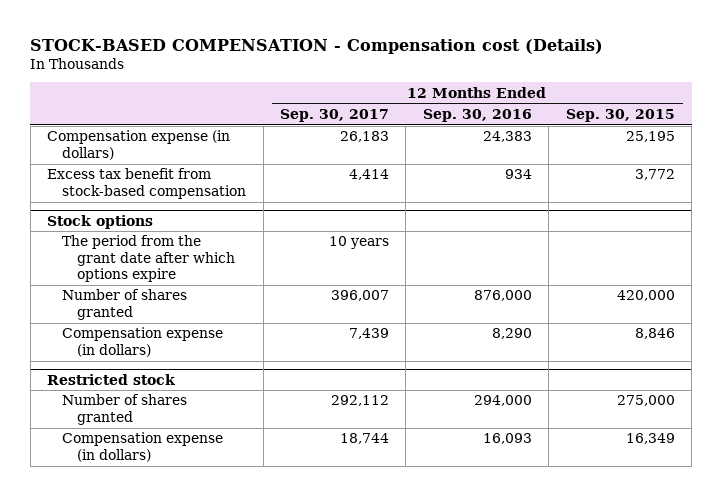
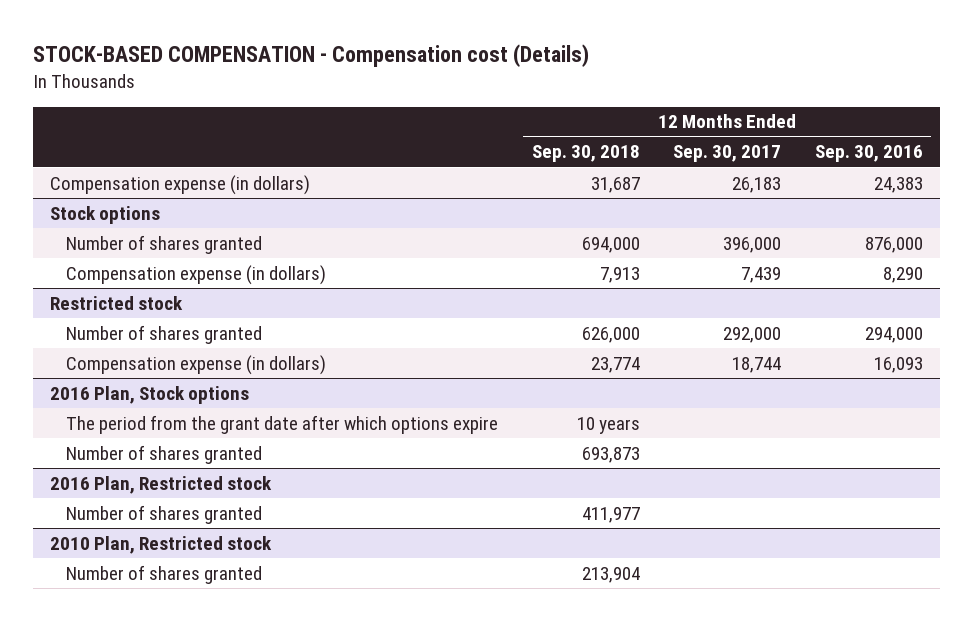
[565,108,675,122] Sep. 30, 2015 -> none
none -> [531,145,640,163] Sep. 30, 2018
[47,168,247,199] Excess tax benefit from stock-based compensation -> none
[62,235,236,283] The period from the grant date after which options expire -> none
[331,290,390,302] 396,007 -> [723,236,782,253] 396,000
[331,395,390,407] 292,112 -> [723,326,782,343] 292,000
none -> [49,385,249,404] 2016 Plan, Stock options
none -> [65,414,498,434] The period from the grant date after which options expire
none -> [65,444,262,464] Number of shares granted
none -> [49,475,272,494] 2016 Plan, Restricted stock
none -> [65,504,262,524] Number of shares granted
none -> [49,535,272,554] 2010 Plan, Restricted stock
none -> [65,564,262,584] Number of shares granted

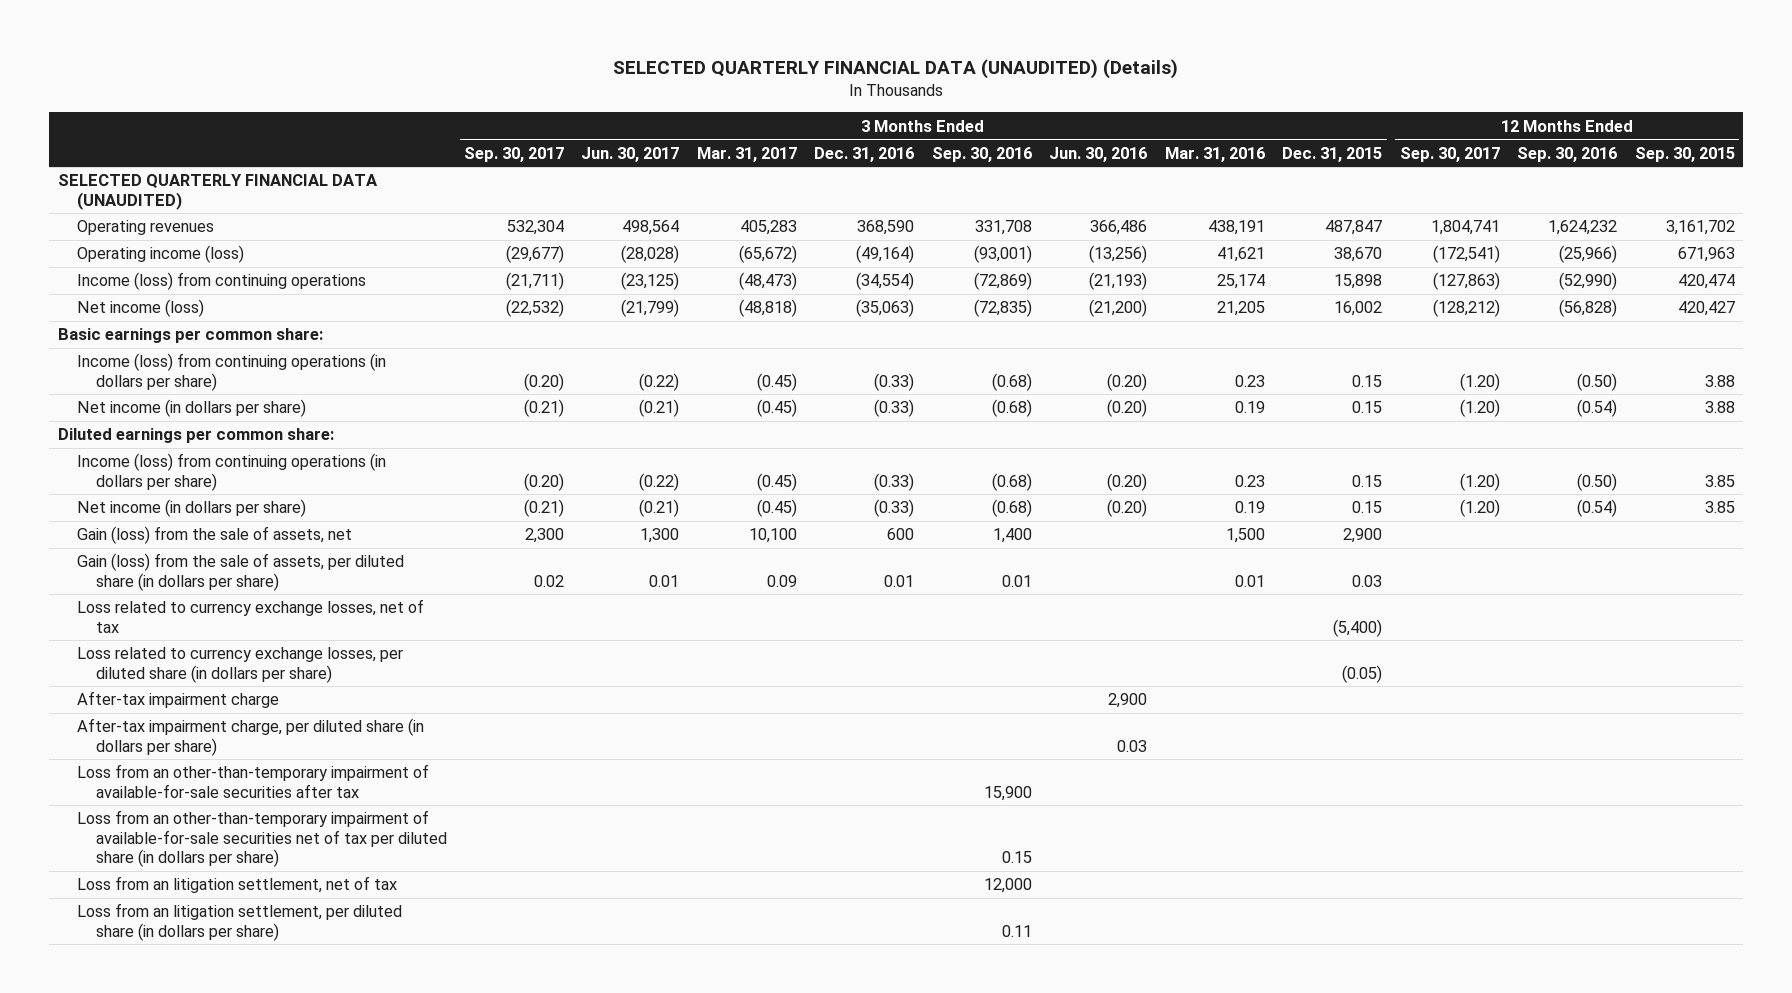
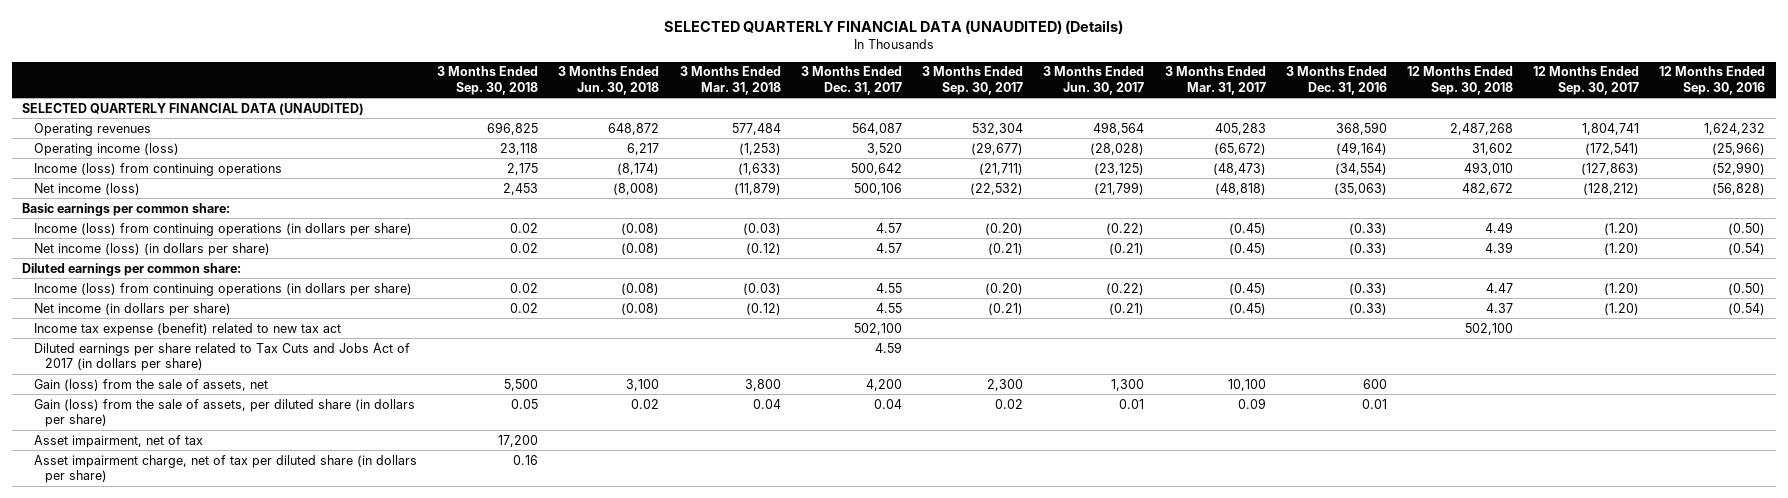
[931,146,1032,162] Sep. 30, 2016 -> none
[1049,146,1148,162] Jun. 30, 2016 -> none
[1164,146,1265,162] Mar. 31, 2016 -> none
[1282,146,1383,162] Dec. 31, 2015 -> none
[1634,146,1735,162] Sep. 30, 2015 -> none
none -> [437,66,539,95] 3 Months Ended Sep. 30, 2018
none -> [558,66,660,95] 3 Months Ended Jun. 30, 2018
none -> [679,66,781,95] 3 Months Ended Mar. 31, 2018
none -> [800,66,902,95] 3 Months Ended Dec. 31, 2017
none -> [1407,66,1514,95] 12 Months Ended Sep. 30, 2018
[76,399,306,418] Net income (in dollars per share) -> [33,242,270,256] Net income (loss) (in dollars per share)
none -> [33,322,341,336] Income tax expense (benefit) related to new tax act
none -> [33,342,410,372] Diluted earnings per share related to Tax Cuts and Jobs Act of 2017 (in dollars per share)
[76,599,424,633] Loss related to currency exchange losses, net of tax -> none
[76,647,403,683] Loss related to currency exchange losses, per diluted share (in dollars per share) -> none
[76,691,279,709] After-tax impairment charge -> none
[76,764,429,798] Loss from an other-than-temporary impairment of available-for-sale securities after tax -> none
[76,810,447,868] Loss from an other-than-temporary impairment of available-for-sale securities net of tax per diluted share (in dollars per share) -> none
[76,876,397,894] Loss from an litigation settlement, net of tax -> none
[76,903,402,941] Loss from an litigation settlement, per diluted share (in dollars per share) -> none
none -> [33,434,203,448] Asset impairment, net of tax
[76,718,424,756] After-tax impairment charge, per diluted share (in dollars per share) -> [33,454,417,484] Asset impairment charge, net of tax per diluted share (in dollars per share)

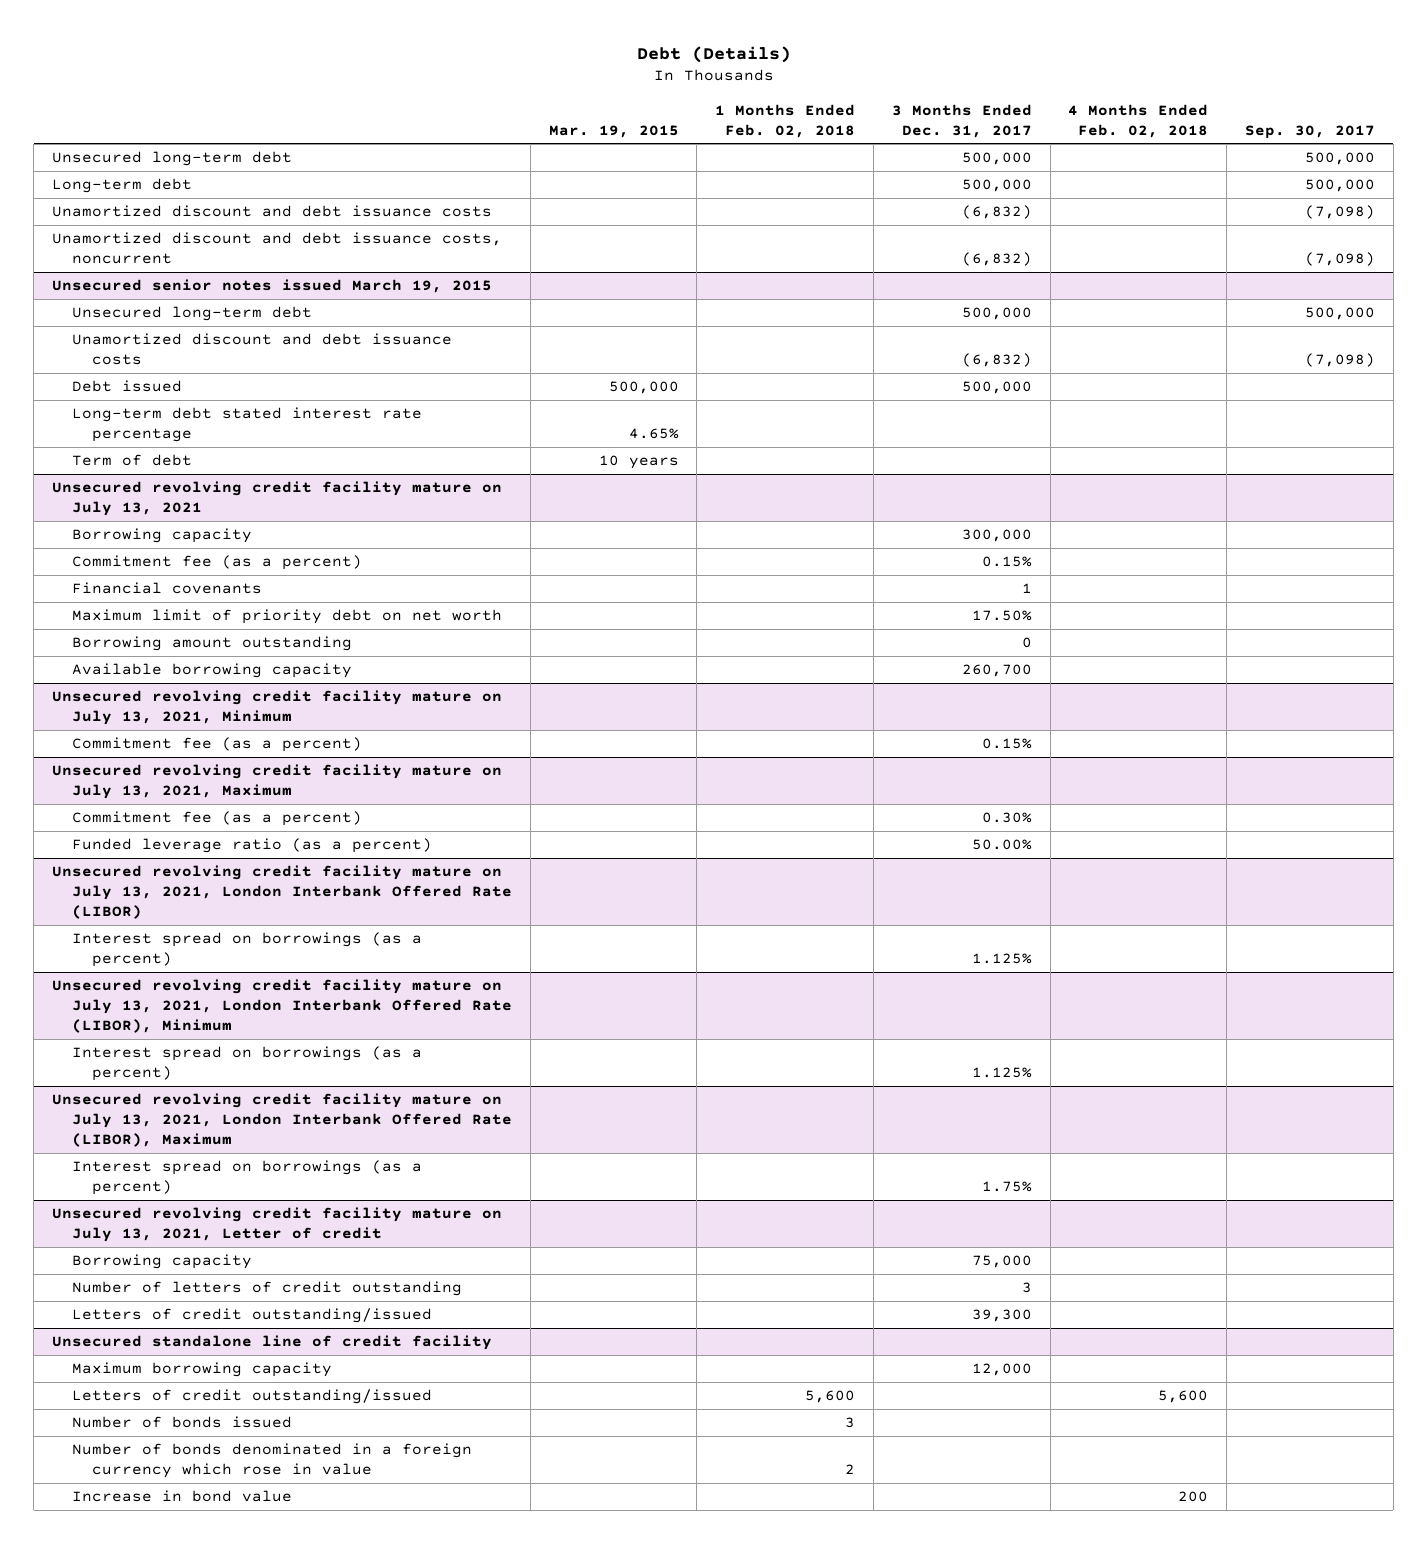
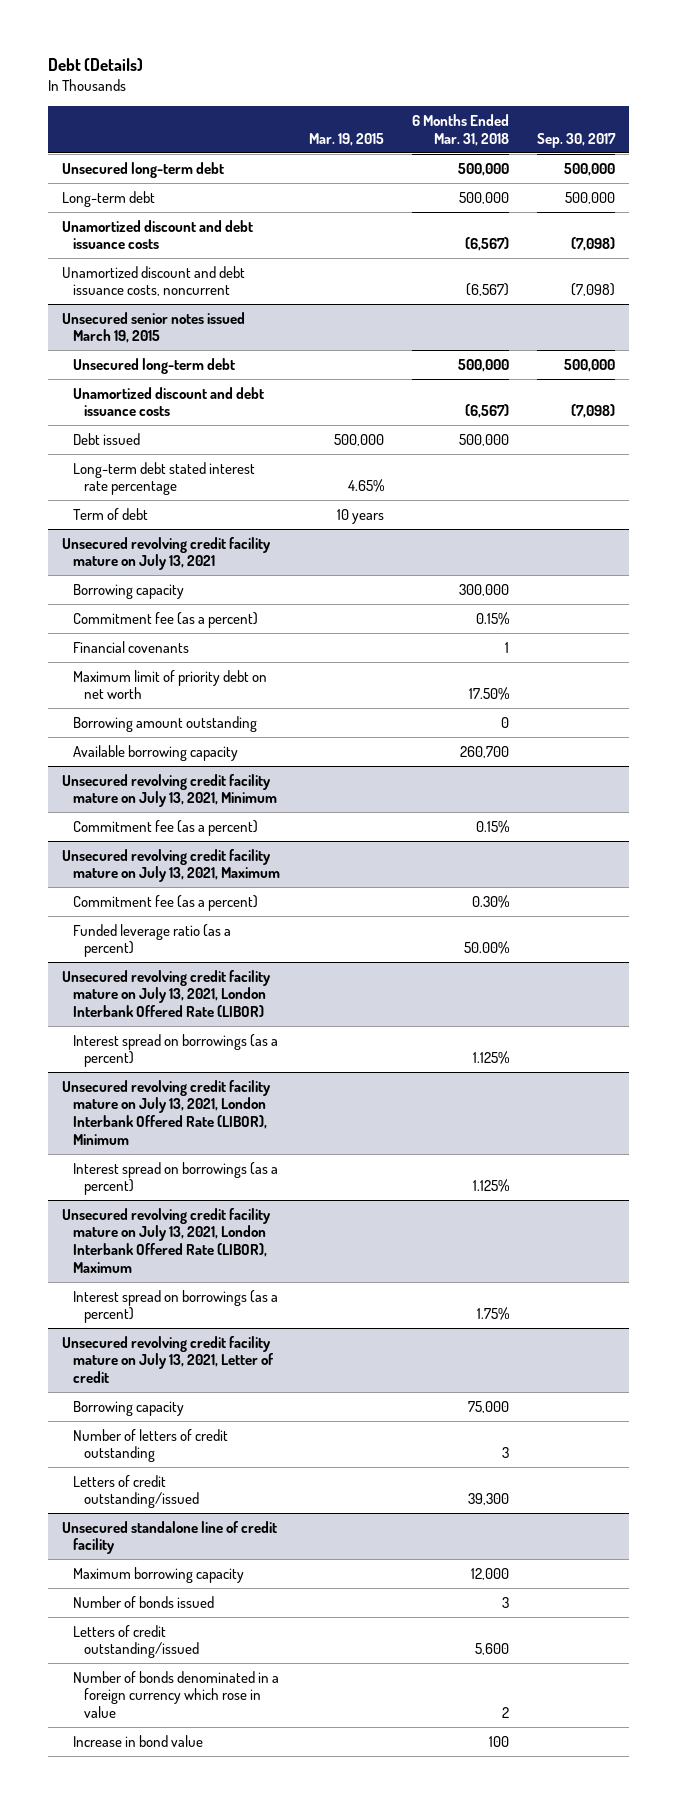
[715,103,856,138] 1 Months Ended Feb. 02, 2018 -> none
[891,103,1032,138] 3 Months Ended Dec. 31, 2017 -> none
[1068,103,1209,138] 4 Months Ended Feb. 02, 2018 -> none
none -> [411,113,509,146] 6 Months Ended Mar. 31, 2018
[71,1389,432,1405] Letters of credit outstanding/issued -> [73,1624,200,1659] Letters of credit outstanding/issued

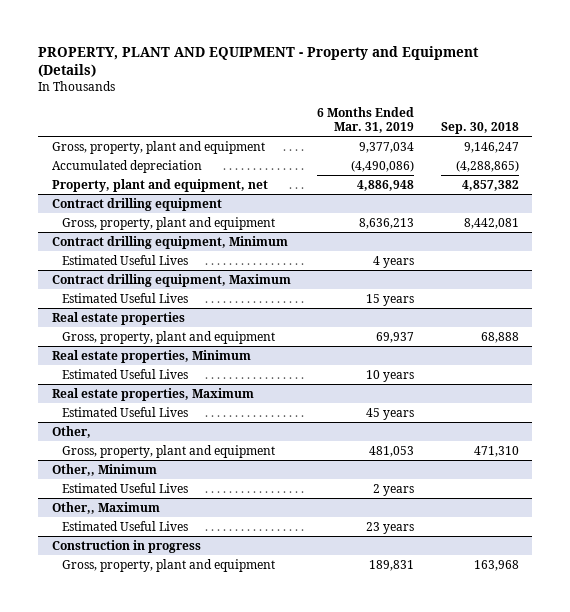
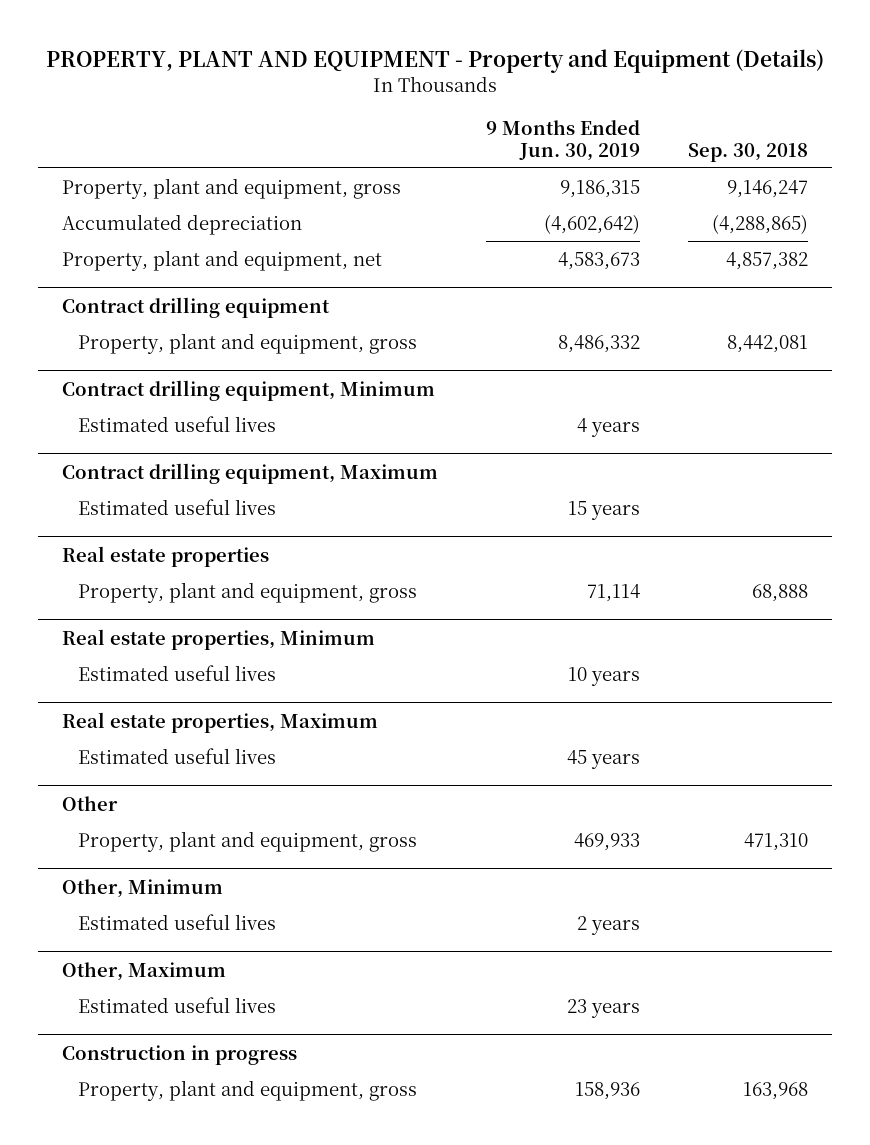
[317,106,415,133] 6 Months Ended Mar. 31, 2019 -> none
none -> [485,119,640,161] 9 Months Ended Jun. 30, 2019
[51,140,265,154] Gross, property, plant and equipment -> [62,177,402,199] Property, plant and equipment, gross
[61,216,275,230] Gross, property, plant and equipment -> [77,332,417,354] Property, plant and equipment, gross
[61,254,188,265] Estimated Useful Lives -> [77,415,276,432] Estimated useful lives
[61,292,188,303] Estimated Useful Lives -> [77,498,276,515] Estimated useful lives
[61,330,275,344] Gross, property, plant and equipment -> [77,581,417,603] Property, plant and equipment, gross
[61,368,188,379] Estimated Useful Lives -> [77,664,276,681] Estimated useful lives
[61,406,188,417] Estimated Useful Lives -> [77,747,276,764] Estimated useful lives
[51,425,91,438] Other, -> [62,795,119,811] Other
[61,444,275,458] Gross, property, plant and equipment -> [77,830,417,852] Property, plant and equipment, gross
[51,463,157,476] Other,, Minimum -> [62,878,224,898] Other, Minimum
[61,482,188,493] Estimated Useful Lives -> [77,913,276,930] Estimated useful lives
[51,501,160,514] Other,, Maximum -> [62,961,227,981] Other, Maximum
[61,520,188,531] Estimated Useful Lives -> [77,996,276,1013] Estimated useful lives
[61,558,275,572] Gross, property, plant and equipment -> [77,1079,417,1101] Property, plant and equipment, gross

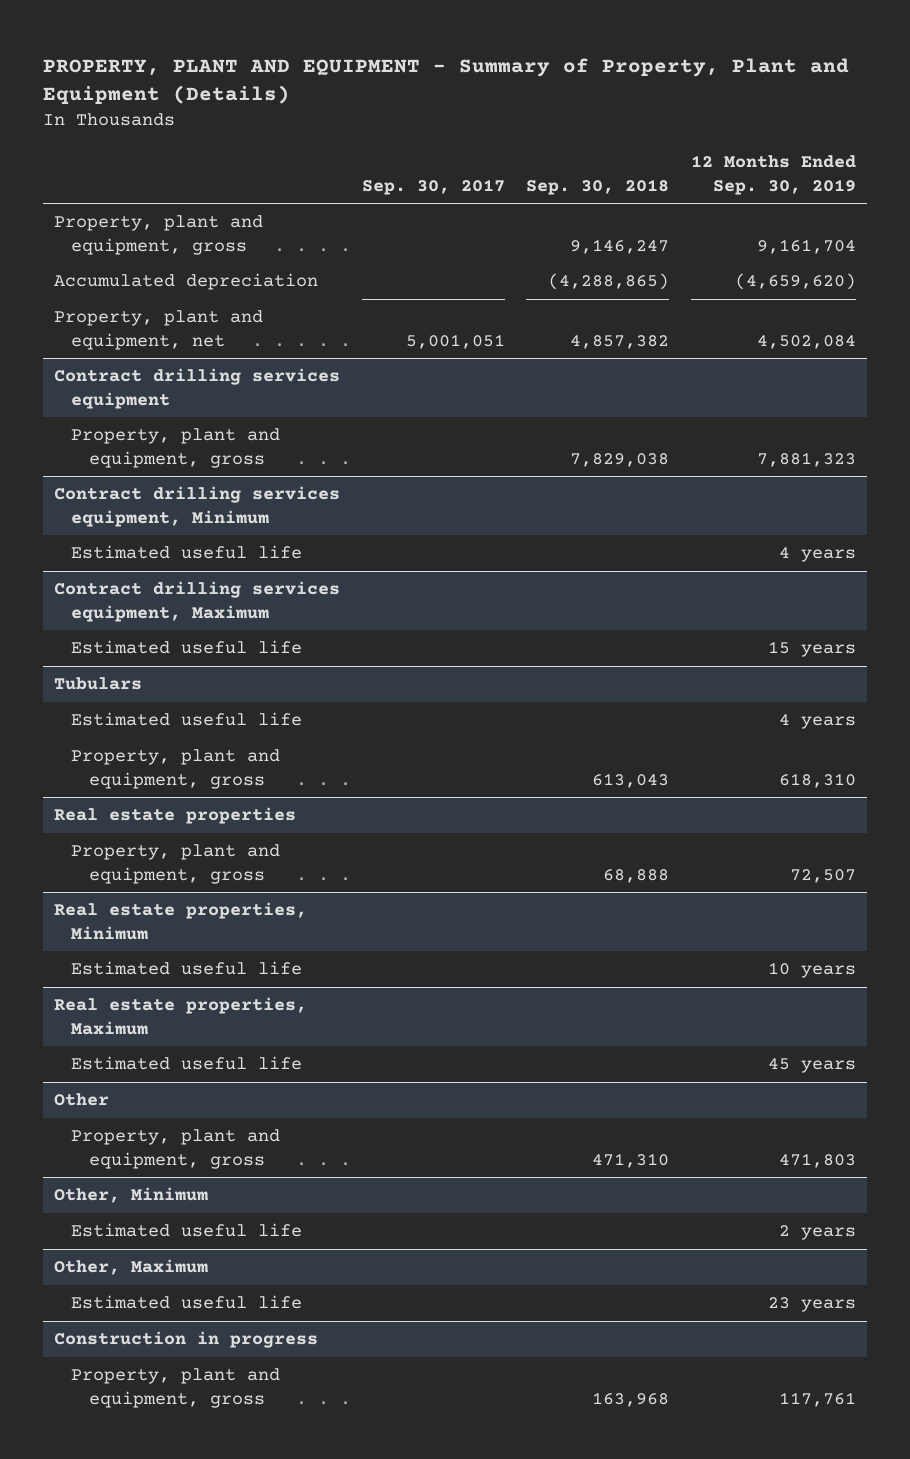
[45,48,824,73] PROPERTY, PLANT AND EQUIPMENT - Property and Equipment (Details) -> [43,57,850,105] PROPERTY, PLANT AND EQUIPMENT - Summary of Property, Plant and Equipment (Details)
[485,119,640,161] 9 Months Ended Jun. 30, 2019 -> none
none -> [361,178,505,195] Sep. 30, 2017
none -> [690,154,856,195] 12 Months Ended Sep. 30, 2019
[62,296,331,318] Contract drilling equipment -> [54,368,341,409] Contract drilling services equipment
[726,334,808,353] 8,442,081 -> [570,452,670,467] 7,829,038
[62,379,436,401] Contract drilling equipment, Minimum -> [54,486,341,527] Contract drilling services equipment, Minimum
[77,415,276,432] Estimated useful lives -> [71,545,303,560] Estimated useful life
[62,462,439,484] Contract drilling equipment, Maximum -> [54,581,341,622] Contract drilling services equipment, Maximum
[77,498,276,515] Estimated useful lives -> [71,640,303,655] Estimated useful life
none -> [54,677,143,691] Tubulars
none -> [71,712,303,727] Estimated useful life
none -> [71,749,281,789] Property, plant and equipment, gross
[77,664,276,681] Estimated useful lives -> [71,961,303,976] Estimated useful life
[77,747,276,764] Estimated useful lives -> [71,1056,303,1071] Estimated useful life
[77,913,276,930] Estimated useful lives -> [71,1223,303,1238] Estimated useful life
[77,996,276,1013] Estimated useful lives -> [71,1295,303,1310] Estimated useful life

